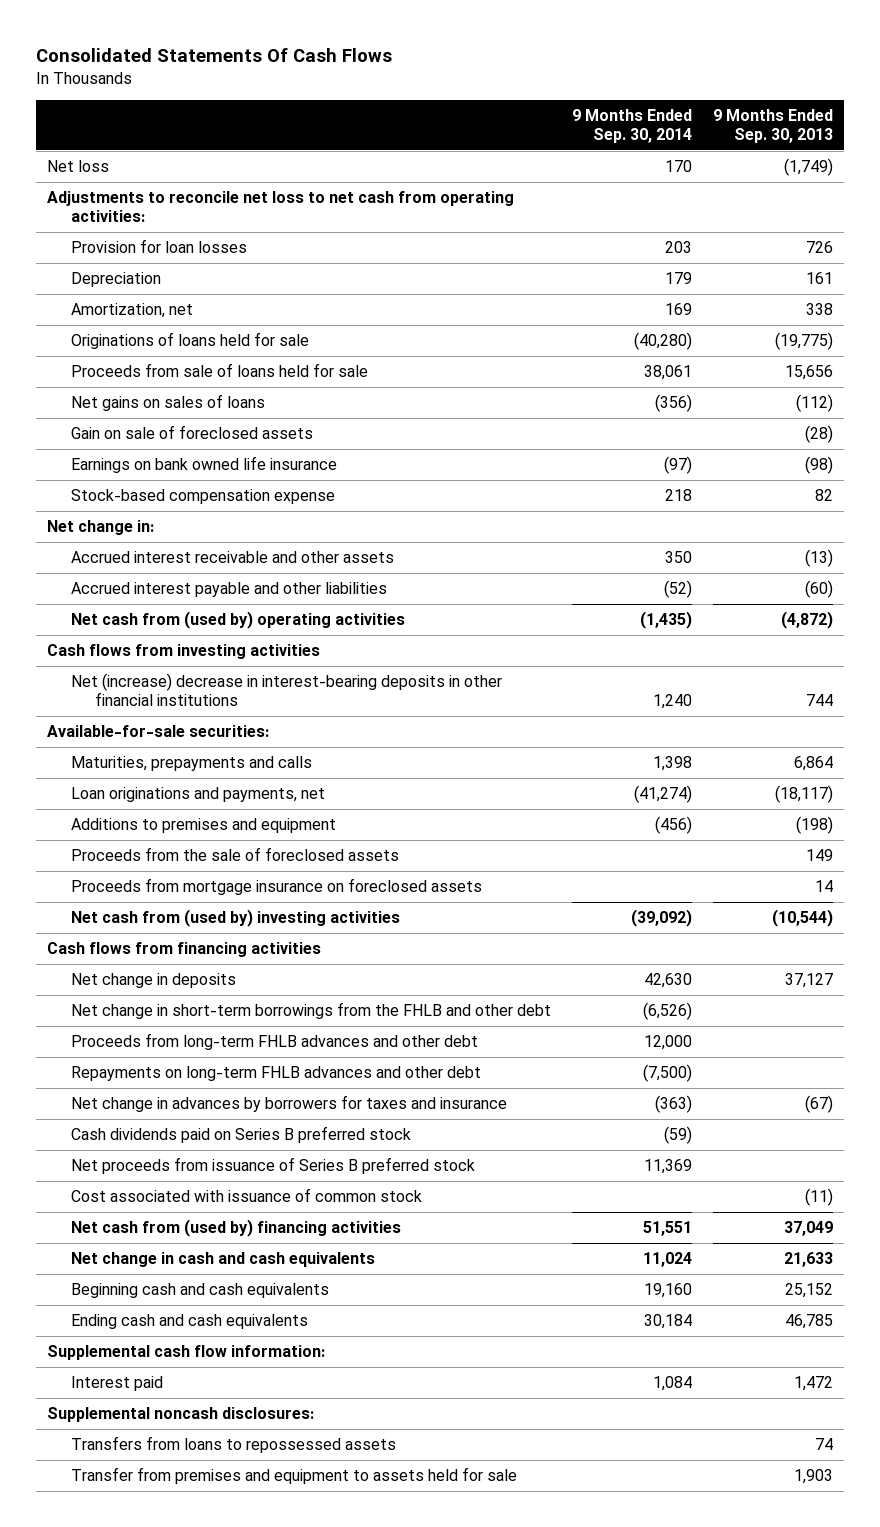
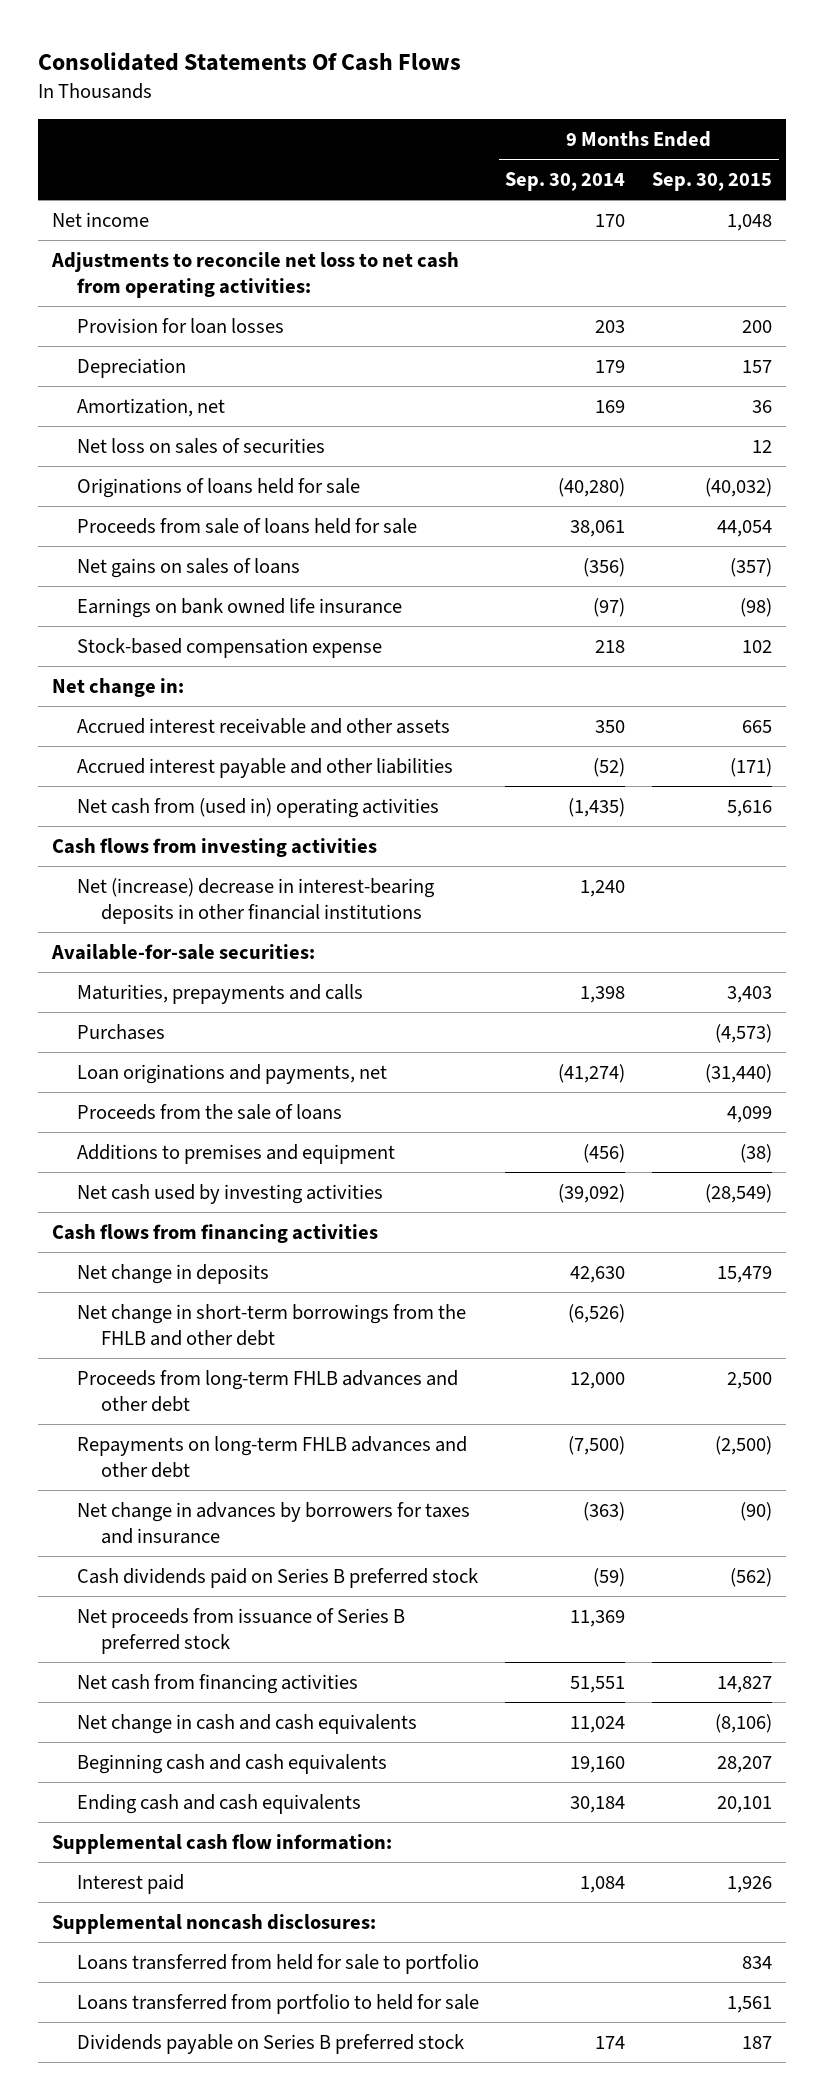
[713,109,834,144] 9 Months Ended Sep. 30, 2013 -> none
none -> [652,171,773,191] Sep. 30, 2015
[46,160,109,173] Net loss -> none
none -> [51,211,149,227] Net income
none -> [76,437,325,454] Net loss on sales of securities
[71,425,314,440] Gain on sale of foreclosed assets -> none
[71,611,406,630] Net cash from (used by) operating activities -> [76,797,439,818] Net cash from (used in) operating activities
none -> [76,1023,165,1040] Purchases
none -> [76,1103,342,1120] Proceeds from the sale of loans
[71,847,400,862] Proceeds from the sale of foreclosed assets -> none
[71,878,483,896] Proceeds from mortgage insurance on foreclosed assets -> none
[71,909,401,928] Net cash from (used by) investing activities -> [76,1183,383,1204] Net cash used by investing activities
[71,1188,423,1203] Cost associated with issuance of common stock -> none
[71,1219,402,1238] Net cash from (used by) financing activities -> [76,1673,358,1694] Net cash from financing activities
[71,1436,397,1454] Transfers from loans to repossessed assets -> none
[71,1467,518,1485] Transfer from premises and equipment to assets held for sale -> none
none -> [76,1953,479,1974] Loans transferred from held for sale to portfolio
none -> [76,1993,479,2014] Loans transferred from portfolio to held for sale
none -> [76,2033,464,2054] Dividends payable on Series B preferred stock

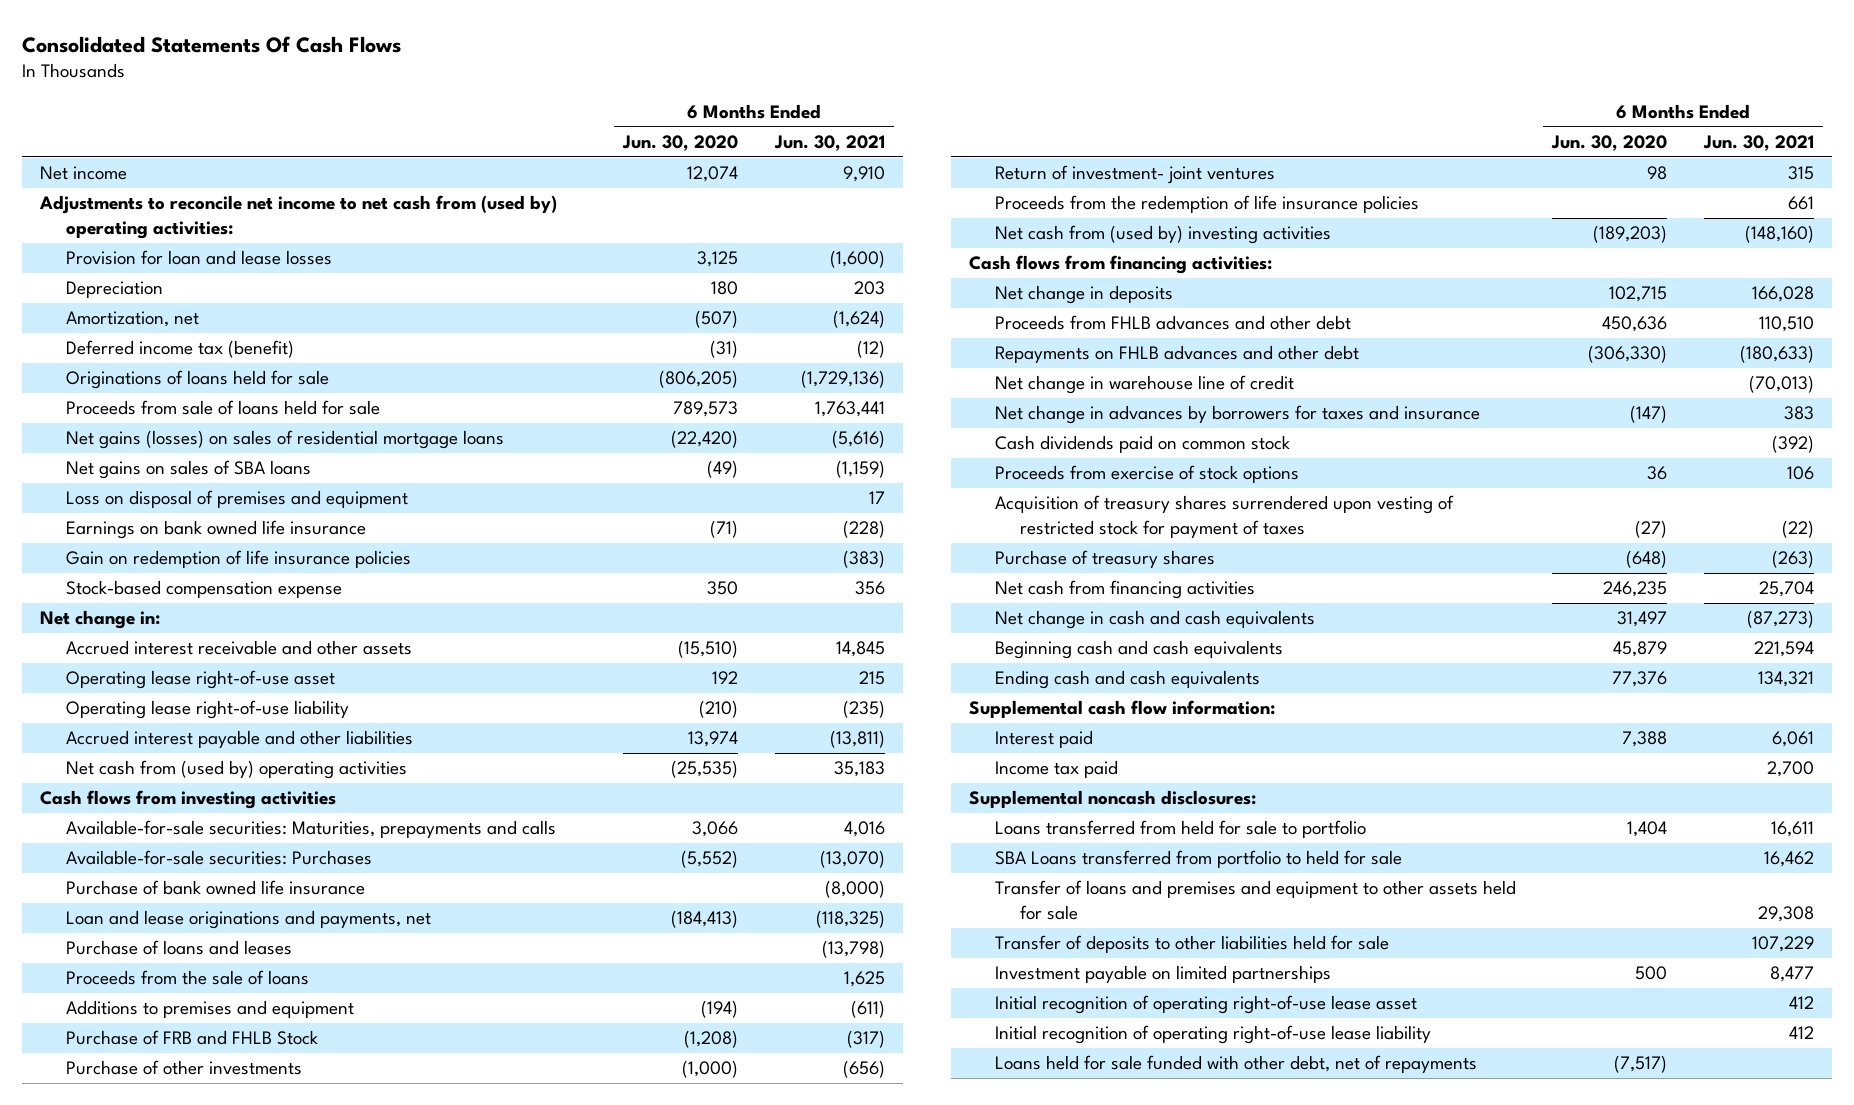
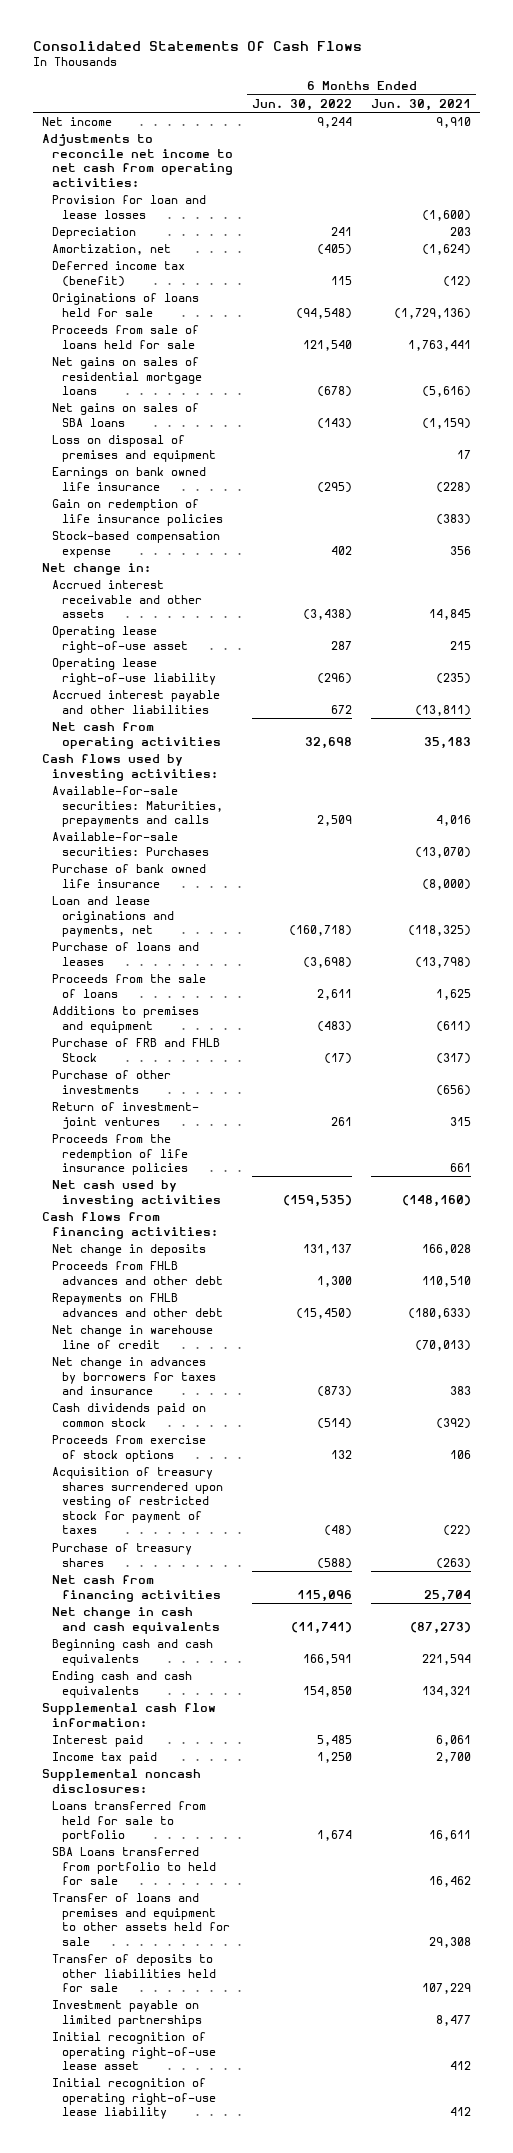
[622,135,739,152] Jun. 30, 2020 -> none
none -> [252,98,353,111] Jun. 30, 2022
[39,195,558,240] Adjustments to reconcile net income to net cash from (used by) operating activities: -> [42,134,234,187] Adjustments to reconcile net income to net cash from operating activities:
[65,430,504,450] Net gains (losses) on sales of residential mortgage loans -> [52,357,203,396] Net gains on sales of residential mortgage loans
[65,760,407,780] Net cash from (used by) operating activities -> [52,722,222,749] Net cash from operating activities
[40,790,337,810] Cash flows from investing activities -> [42,754,219,781] Cash flows used by investing activities:
[994,225,1331,245] Net cash from (used by) investing activities -> [52,1180,222,1207] Net cash used by investing activities
[994,1055,1477,1074] Loans held for sale funded with other debt, net of repayments -> none

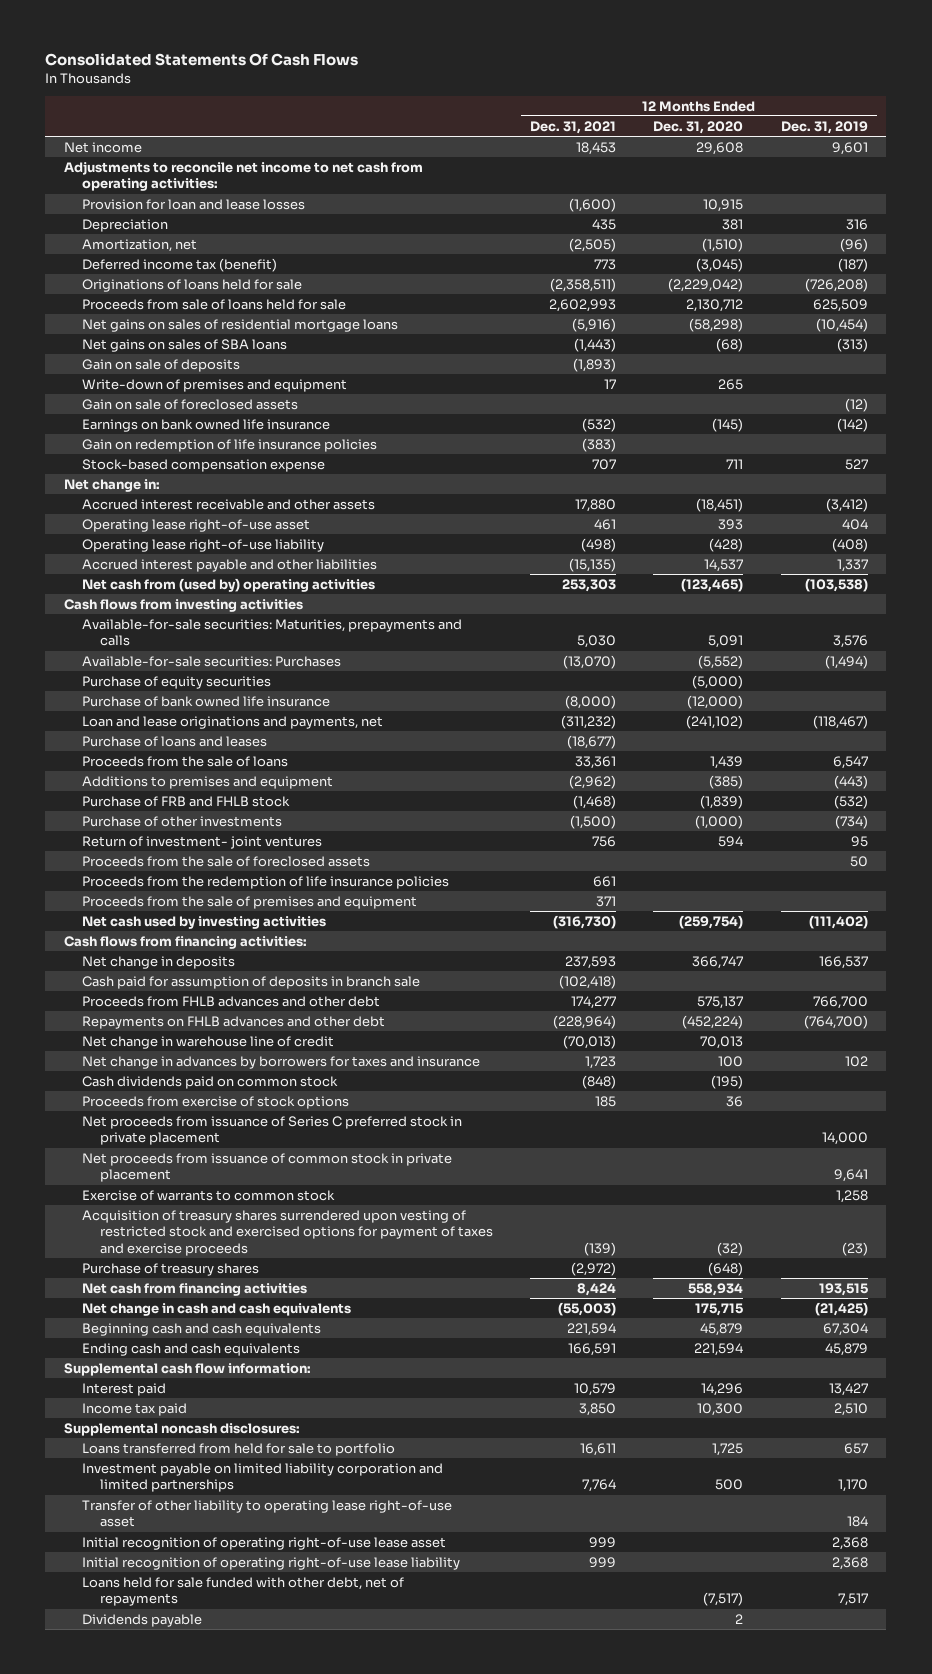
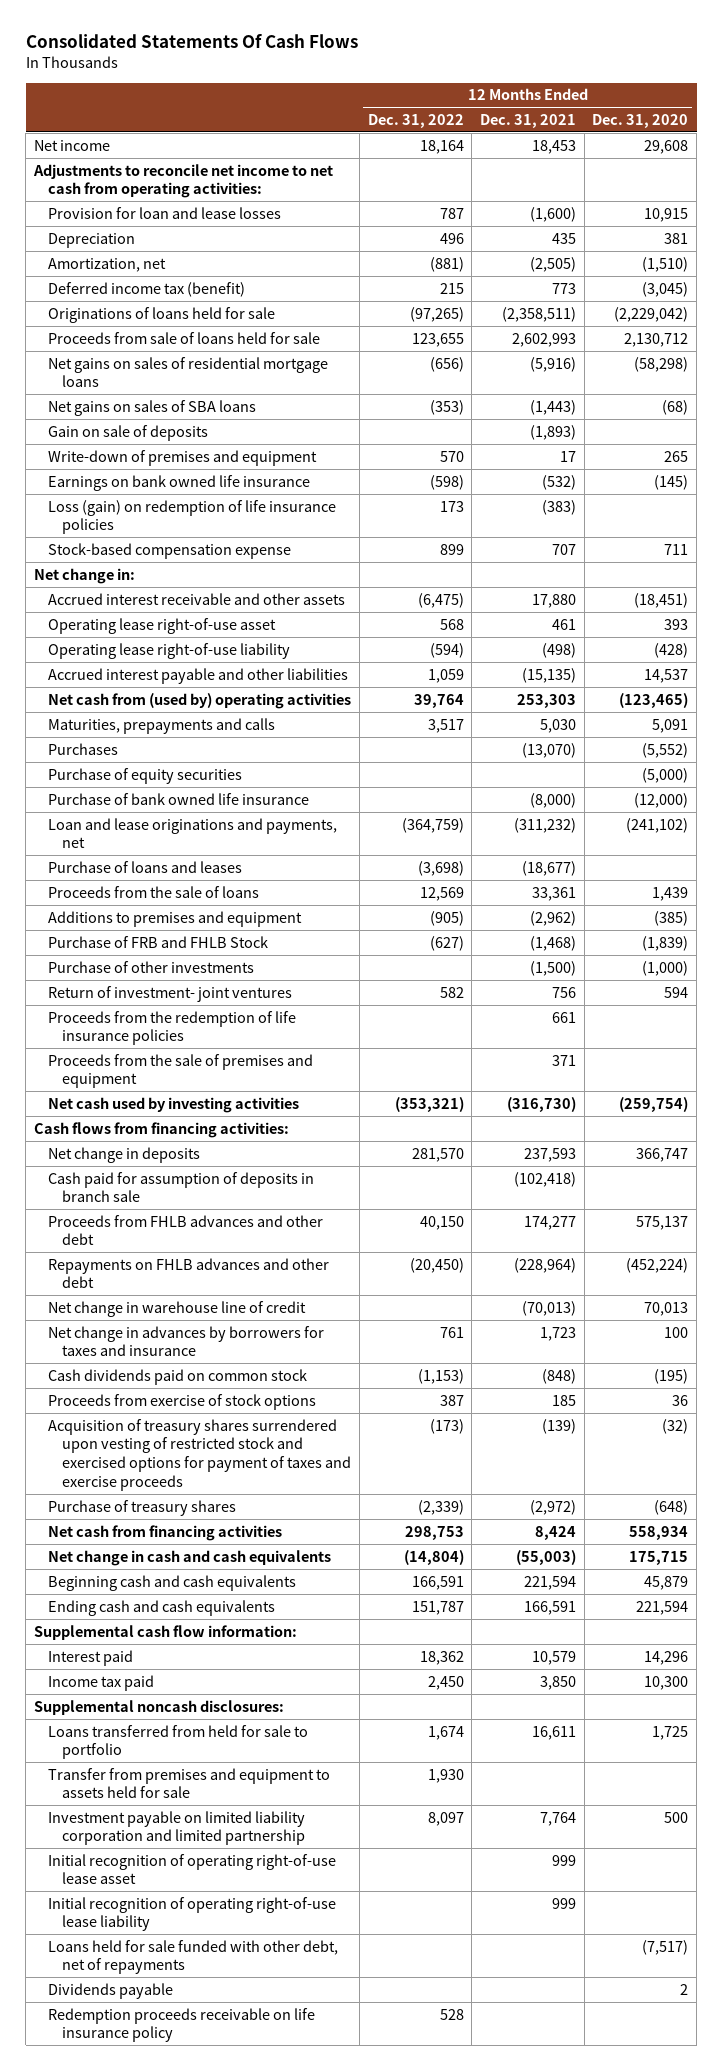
[780,120,868,134] Dec. 31, 2019 -> none
none -> [367,114,464,129] Dec. 31, 2022
[81,398,298,410] Gain on sale of foreclosed assets -> none
[81,438,377,452] Gain on redemption of life insurance policies -> [47,499,336,535] Loss (gain) on redemption of life insurance policies
[63,598,303,612] Cash flows from investing activities -> none
[81,618,462,647] Available-for-sale securities: Maturities, prepayments and calls -> [47,717,275,734] Maturities, prepayments and calls
[81,655,341,667] Available-for-sale securities: Purchases -> [47,742,118,755] Purchases
[81,795,290,807] Purchase of FRB and FHLB stock -> [47,935,268,948] Purchase of FRB and FHLB Stock
[81,855,370,867] Proceeds from the sale of foreclosed assets -> none
[81,1115,462,1146] Net proceeds from issuance of Series C preferred stock in private placement -> none
[81,1152,452,1183] Net proceeds from issuance of common stock in private placement -> none
[81,1189,335,1201] Exercise of warrants to common stock -> none
[81,1499,452,1528] Transfer of other liability to operating lease right-of-use asset -> none
none -> [47,1767,330,1799] Transfer from premises and equipment to assets held for sale
[81,1462,443,1493] Investment payable on limited liability corporation and limited partnerships -> [47,1810,306,1846] Investment payable on limited liability corporation and limited partnership
none -> [47,2007,315,2043] Redemption proceeds receivable on life insurance policy

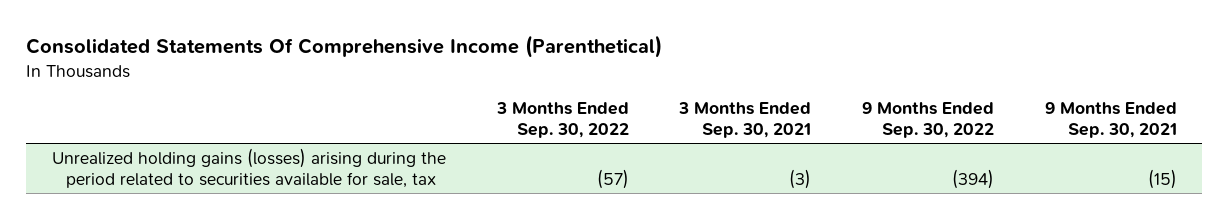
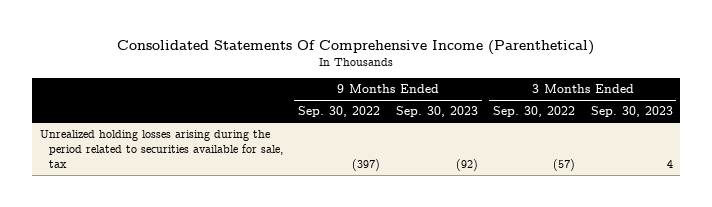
[678,102,812,138] 3 Months Ended Sep. 30, 2021 -> none
[1044,102,1177,138] 9 Months Ended Sep. 30, 2021 -> none
none -> [395,106,478,118] Sep. 30, 2023
none -> [590,106,673,118] Sep. 30, 2023
[51,148,446,188] Unrealized holding gains (losses) arising during the period related to securities available for sale, tax -> [39,130,283,168] Unrealized holding losses arising during the period related to securities available for sale, tax
[952,168,995,189] (394) -> [352,158,381,171] (397)

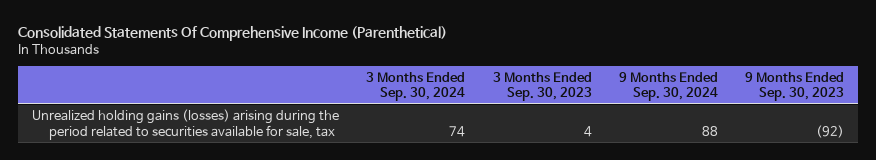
[298,106,381,118] Sep. 30, 2022 -> none
[493,106,576,118] Sep. 30, 2022 -> none
none -> [366,71,466,102] 3 Months Ended Sep. 30, 2024
none -> [619,71,719,102] 9 Months Ended Sep. 30, 2024
[39,130,283,168] Unrealized holding losses arising during the period related to securities available for sale, tax -> [31,109,339,140] Unrealized holding gains (losses) arising during the period related to securities available for sale, tax

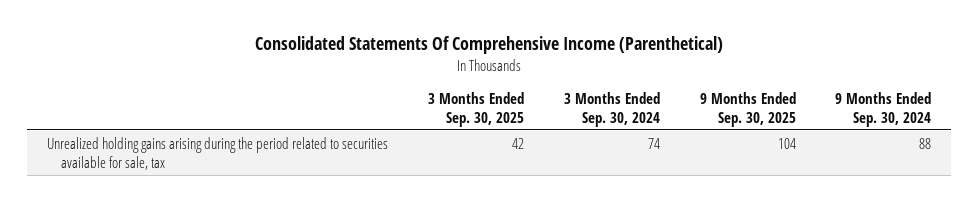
[492,71,592,102] 3 Months Ended Sep. 30, 2023 -> none
[745,71,845,102] 9 Months Ended Sep. 30, 2023 -> none
none -> [427,91,524,127] 3 Months Ended Sep. 30, 2025
none -> [699,91,796,127] 9 Months Ended Sep. 30, 2025
[31,109,339,140] Unrealized holding gains (losses) arising during the period related to securities available for sale, tax -> [46,136,388,170] Unrealized holding gains arising during the period related to securities available for sale, tax

